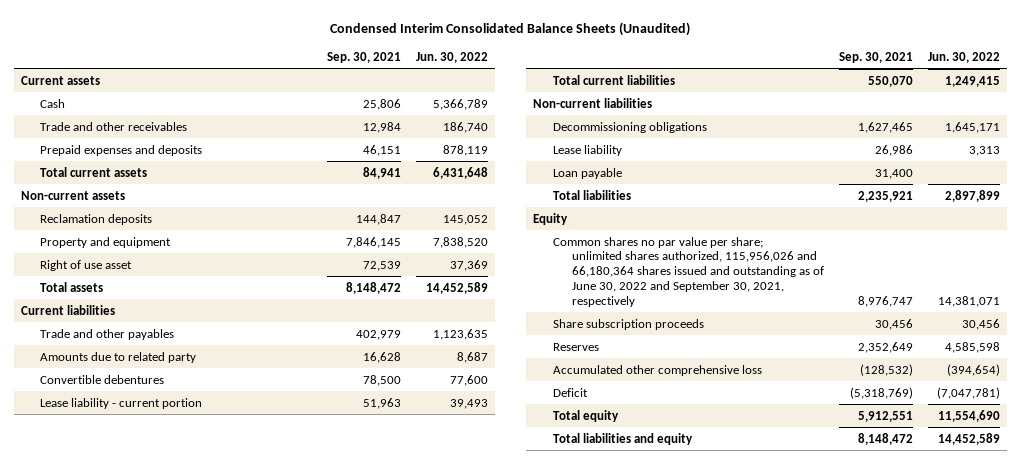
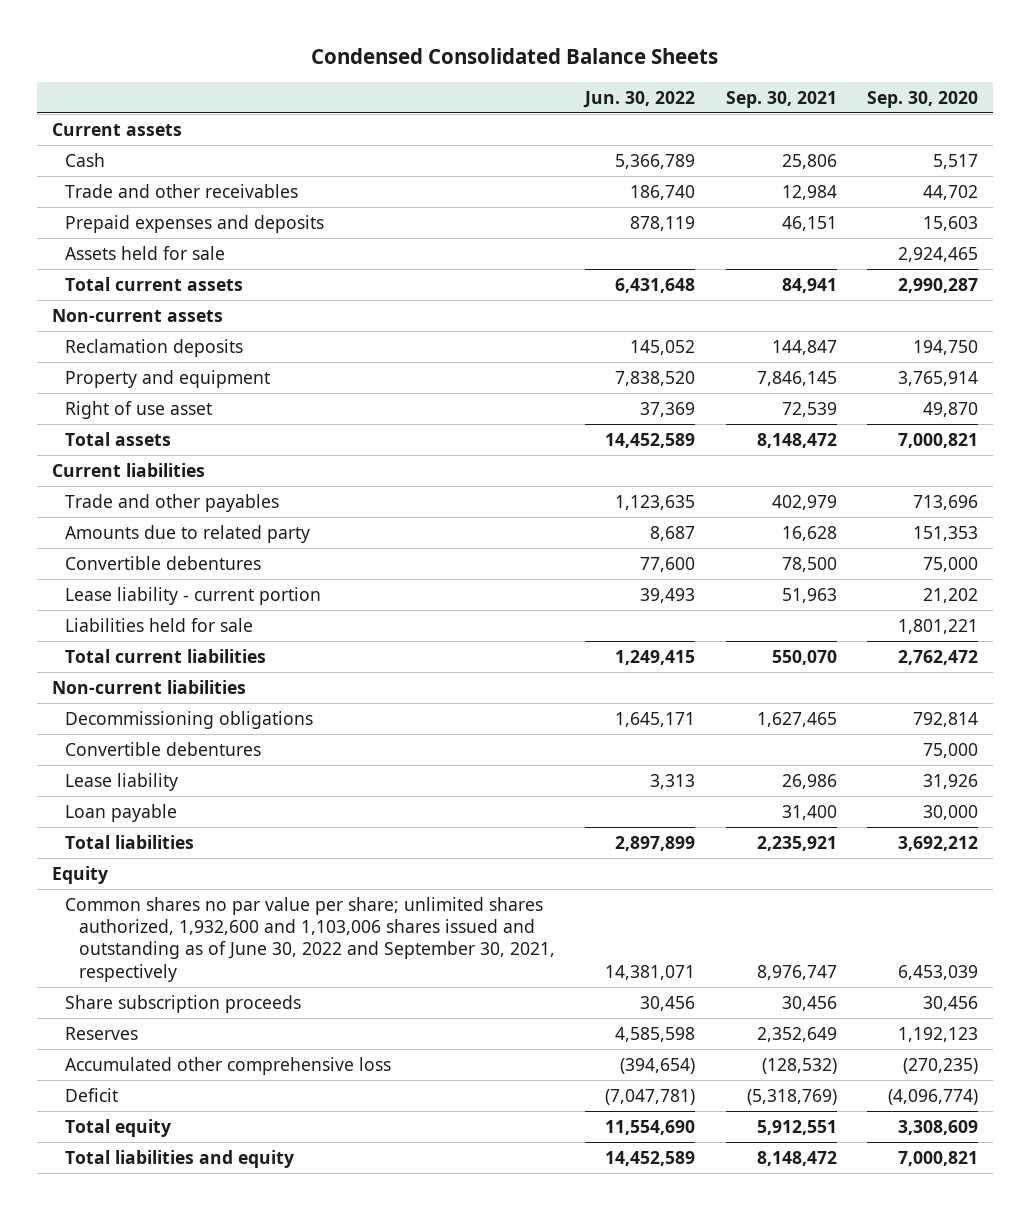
[330,21,691,36] Condensed Interim Consolidated Balance Sheets (Unaudited) -> [311,48,719,65] Condensed Consolidated Balance Sheets
none -> [867,90,979,108] Sep. 30, 2020
none -> [65,245,226,260] Assets held for sale
none -> [65,617,254,632] Liabilities held for sale
none -> [65,741,262,756] Convertible debentures
[552,236,824,307] Common shares no par value per share; unlimited shares authorized, 115,956,026 and 66,180,364 shares issued and outstanding as of June 30, 2022 and September 30, 2021, respectively -> [65,896,555,982] Common shares no par value per share; unlimited shares authorized, 1,932,600 and 1,103,006 shares issued and outstanding as of June 30, 2022 and September 30, 2021, respectively

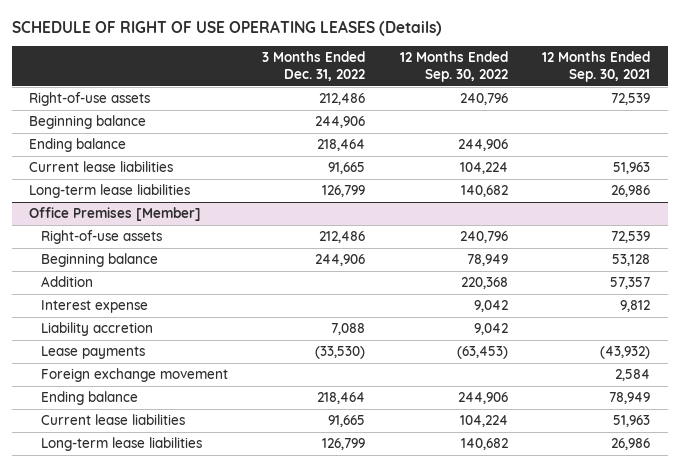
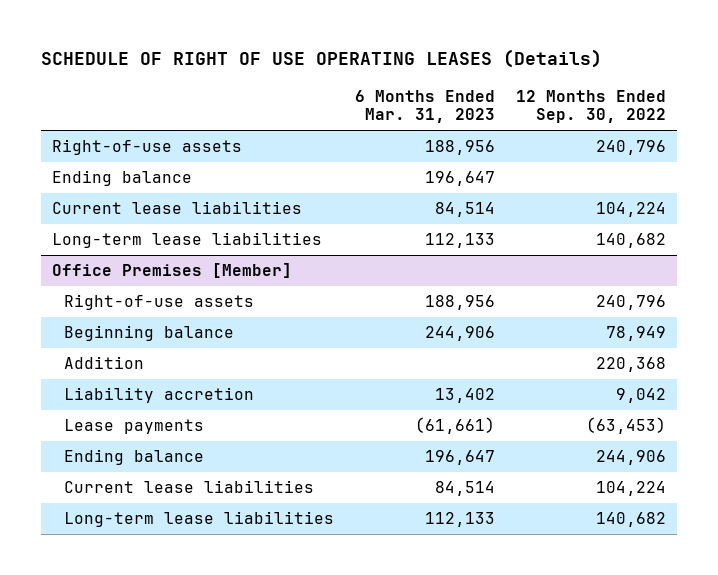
[262,51,366,81] 3 Months Ended Dec. 31, 2022 -> none
[542,51,651,82] 12 Months Ended Sep. 30, 2021 -> none
none -> [354,90,495,124] 6 Months Ended Mar. 31, 2023
[29,138,127,153] Ending balance -> none
[29,115,147,130] Beginning balance -> [51,170,192,187] Ending balance
[40,300,148,314] Interest expense -> none
[40,368,228,383] Foreign exchange movement -> none

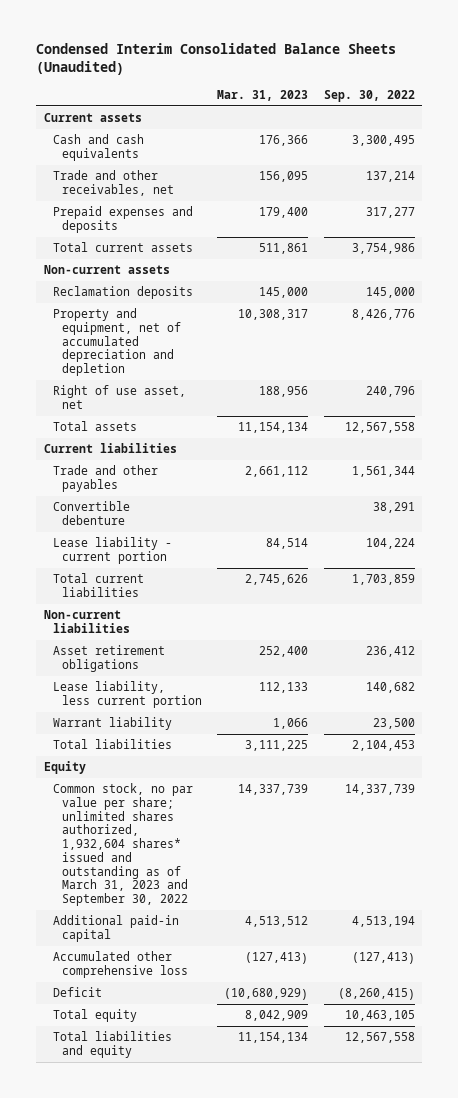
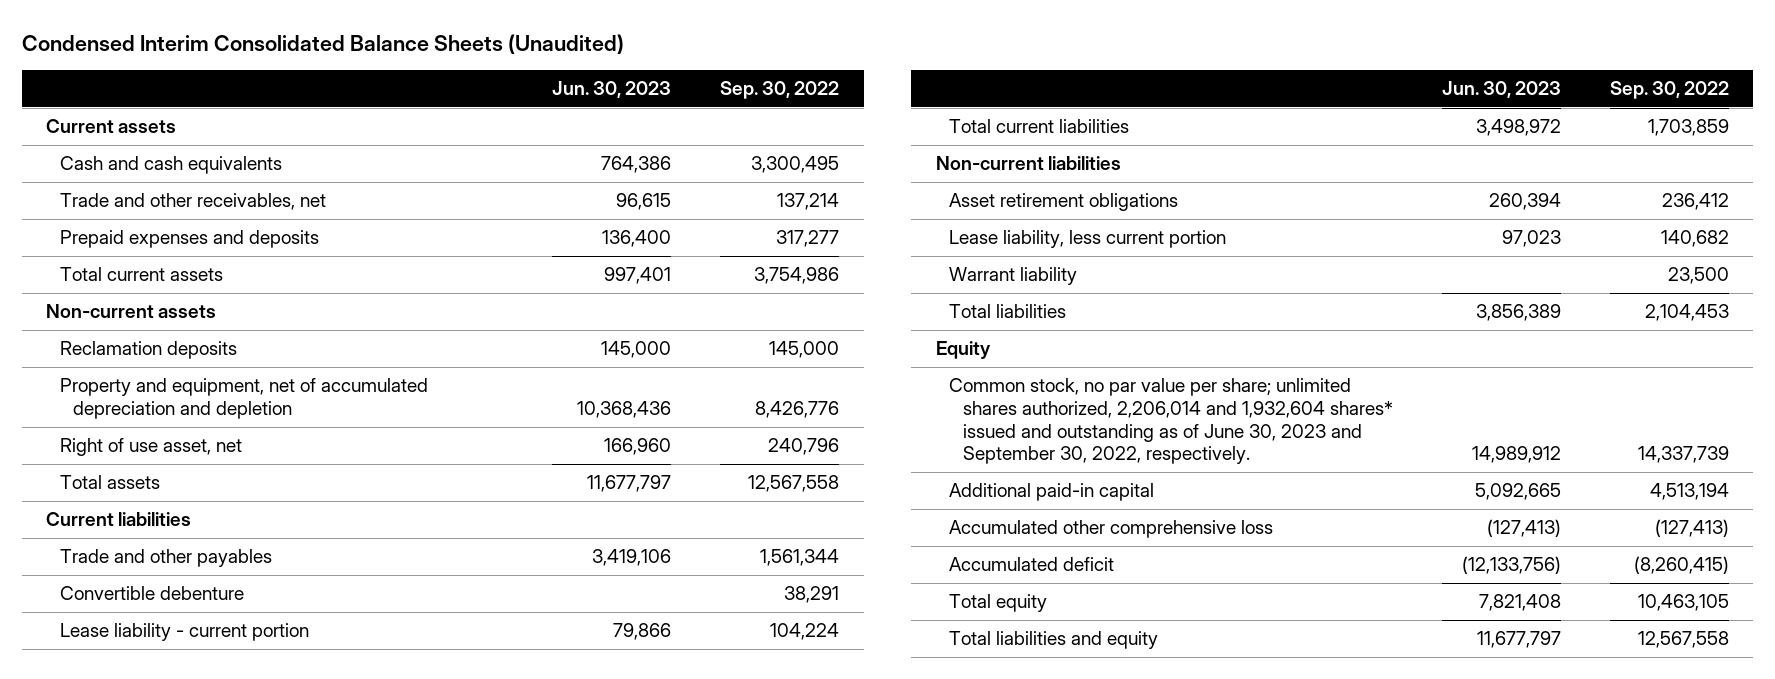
[217,89,309,101] Mar. 31, 2023 -> none
none -> [552,81,672,99] Jun. 30, 2023
[52,783,193,907] Common stock, no par value per share; unlimited shares authorized, 1,932,604 shares* issued and outstanding as of March 31, 2023 and September 30, 2022 -> [949,378,1393,465] Common stock, no par value per share; unlimited shares authorized, 2,206,014 and 1,932,604 shares* issued and outstanding as of June 30, 2023 and September 30, 2022, respectively.
[52,987,102,998] Deficit -> [949,557,1115,572] Accumulated deficit

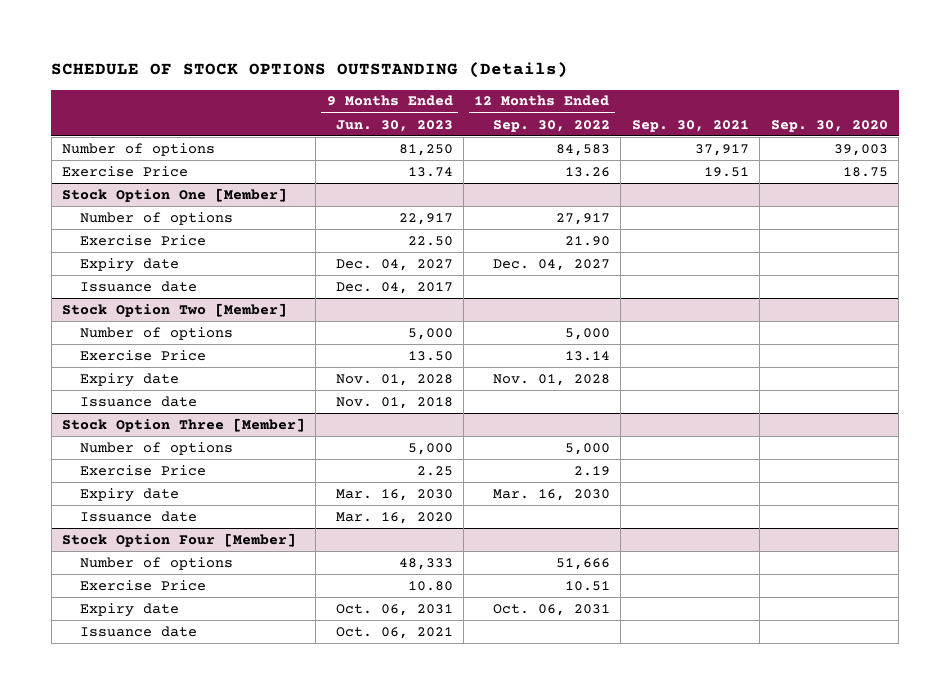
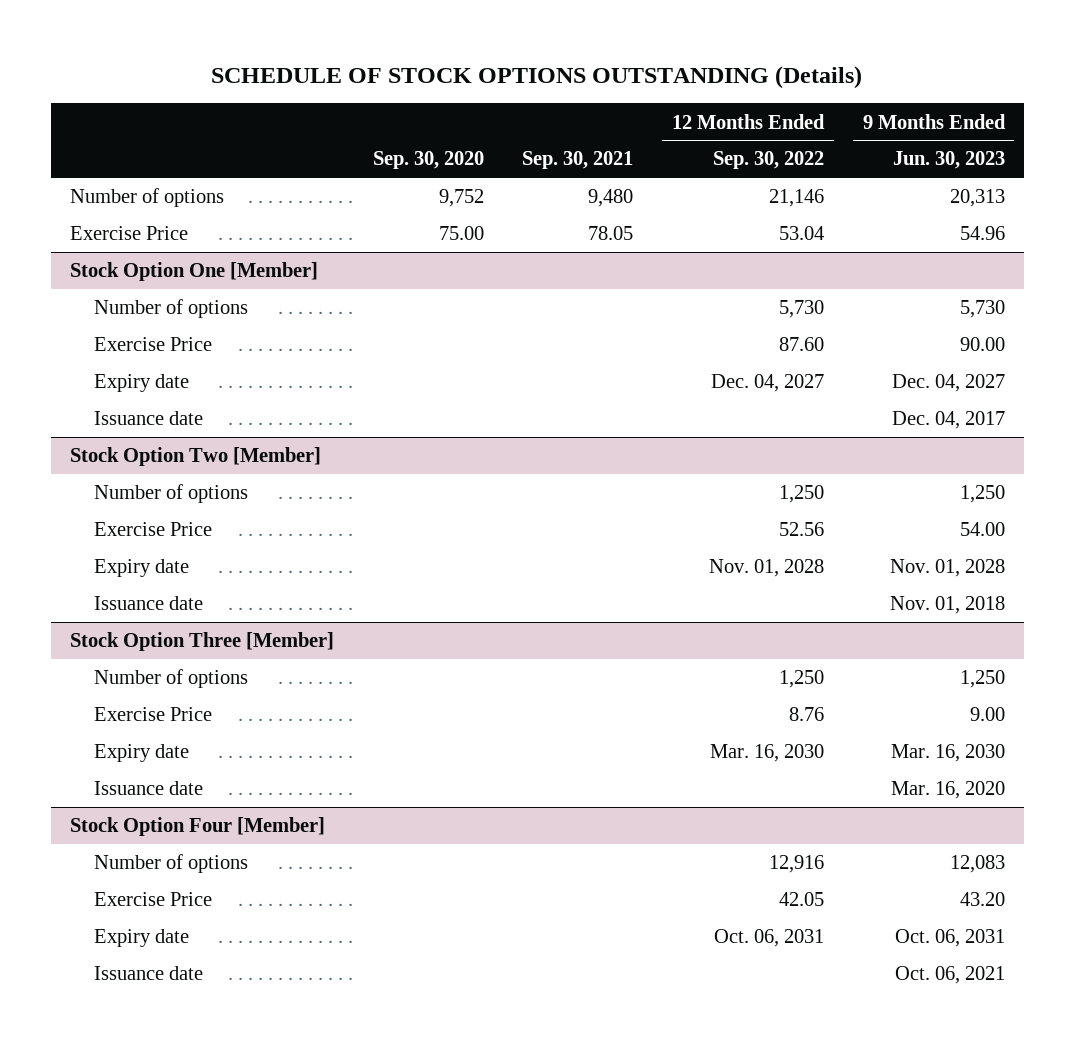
[398,143,453,156] 81,250 -> [949,189,1005,208] 20,313
[555,143,610,156] 84,583 -> [769,189,825,208] 21,146
[694,143,749,156] 37,917 -> [588,189,634,208] 9,480
[833,143,888,156] 39,003 -> [438,189,484,208] 9,752
[407,166,453,177] 13.74 -> [959,226,1005,241] 54.96
[564,166,610,177] 13.26 -> [779,226,825,241] 53.04
[703,166,749,177] 19.51 -> [588,226,634,241] 78.05
[842,166,888,177] 18.75 -> [438,226,484,241] 75.00
[398,212,453,225] 22,917 -> [959,300,1005,319] 5,730
[555,212,610,225] 27,917 -> [779,300,825,319] 5,730
[407,235,453,246] 22.50 -> [959,337,1005,352] 90.00
[564,235,610,246] 21.90 -> [779,337,825,352] 87.60
[407,327,453,340] 5,000 -> [959,485,1005,504] 1,250
[564,327,610,340] 5,000 -> [779,485,825,504] 1,250
[407,350,453,361] 13.50 -> [959,522,1005,537] 54.00
[564,350,610,361] 13.14 -> [779,522,825,537] 52.56
[407,442,453,455] 5,000 -> [959,670,1005,689] 1,250
[564,442,610,455] 5,000 -> [779,670,825,689] 1,250
[416,465,453,476] 2.25 -> [969,707,1005,722] 9.00
[573,465,610,476] 2.19 -> [789,707,825,722] 8.76
[398,557,453,570] 48,333 -> [949,855,1005,874] 12,083
[555,557,610,570] 51,666 -> [769,855,825,874] 12,916
[407,580,453,591] 10.80 -> [959,892,1005,907] 43.20
[564,580,610,591] 10.51 -> [779,892,825,907] 42.05

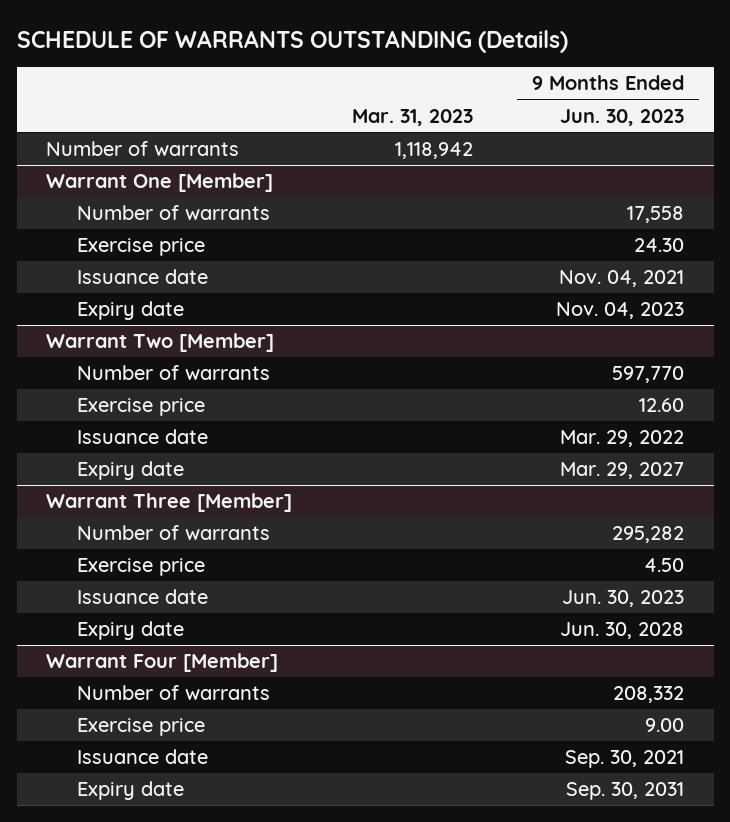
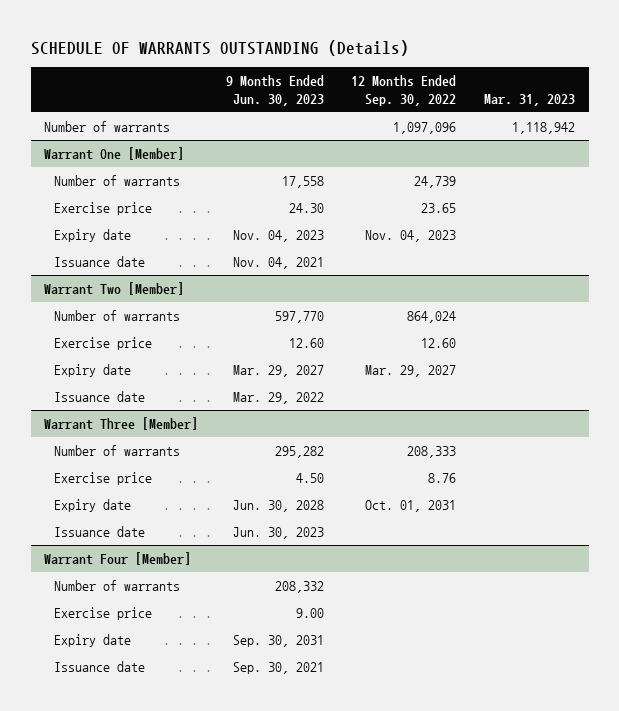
none -> [351,74,457,106] 12 Months Ended Sep. 30, 2022
[76,269,208,285] Issuance date -> [54,256,146,268] Issuance date
[76,429,208,445] Issuance date -> [54,391,146,403] Issuance date
[76,589,208,605] Issuance date -> [54,526,146,538] Issuance date
[76,749,208,765] Issuance date -> [54,661,146,673] Issuance date

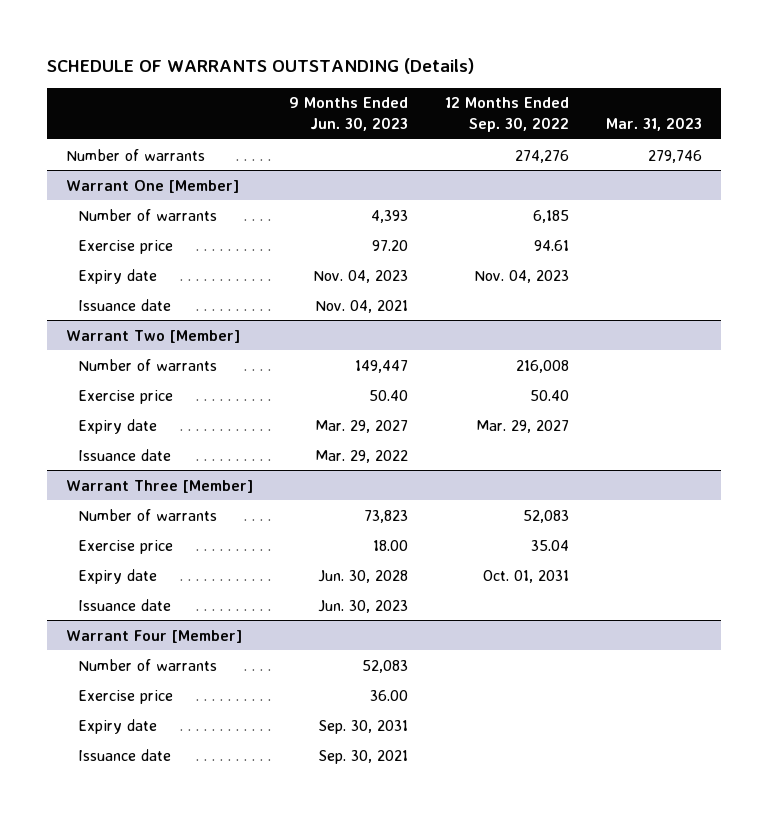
[393,122,457,135] 1,097,096 -> [515,149,570,163] 274,276
[511,122,575,135] 1,118,942 -> [648,149,703,163] 279,746
[281,176,324,189] 17,558 -> [371,209,409,223] 4,393
[414,176,457,189] 24,739 -> [533,209,570,223] 6,185
[288,203,324,214] 24.30 -> [372,239,409,251] 97.20
[421,203,457,214] 23.65 -> [534,239,570,251] 94.61
[274,311,324,324] 597,770 -> [355,359,409,373] 149,447
[407,311,457,324] 864,024 -> [516,359,570,373] 216,008
[288,338,324,349] 12.60 -> [369,389,409,401] 50.40
[421,338,457,349] 12.60 -> [530,389,570,401] 50.40
[274,446,324,459] 295,282 -> [364,509,409,523] 73,823
[407,446,457,459] 208,333 -> [523,509,570,523] 52,083
[295,473,324,484] 4.50 -> [373,539,409,551] 18.00
[428,473,457,484] 8.76 -> [531,539,570,551] 35.04
[274,581,324,594] 208,332 -> [362,659,409,673] 52,083
[295,608,324,619] 9.00 -> [370,689,409,701] 36.00

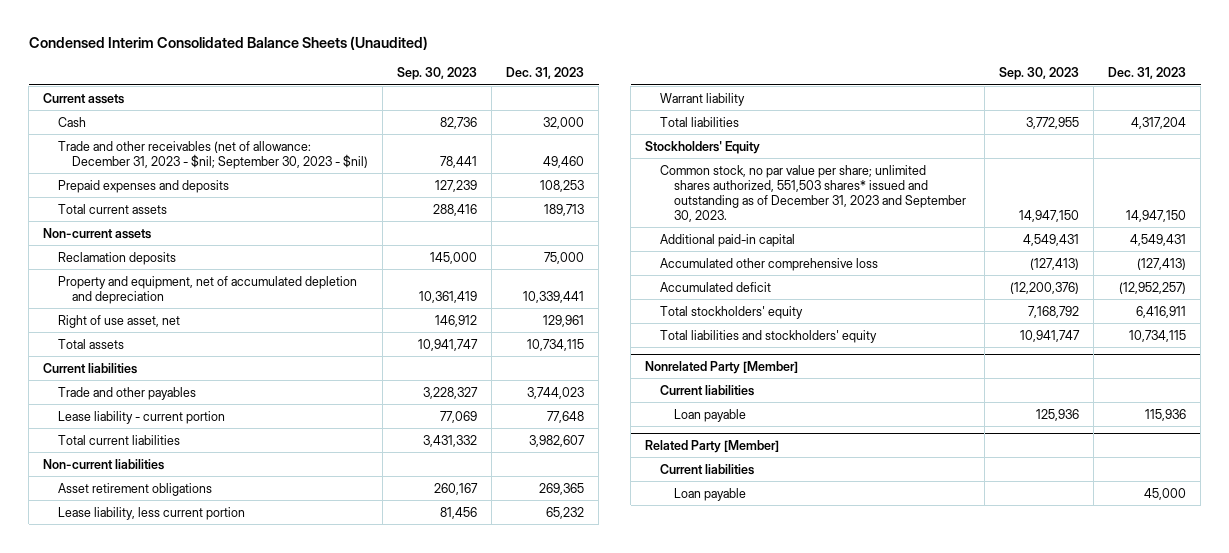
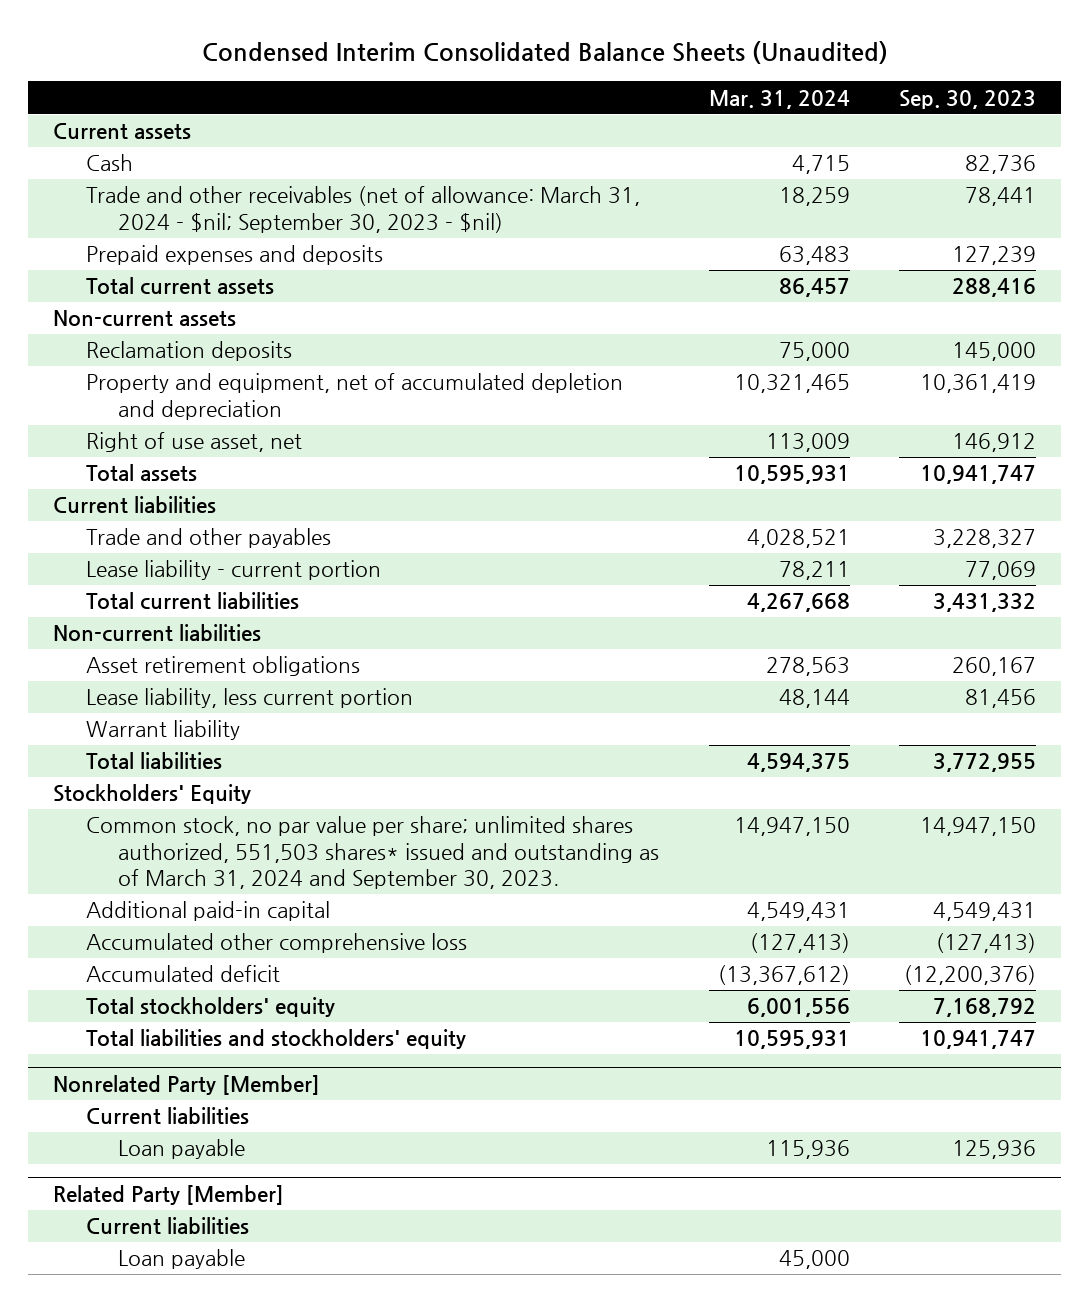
[506,67,585,80] Dec. 31, 2023 -> none
none -> [708,89,850,109] Mar. 31, 2024
[57,140,369,169] Trade and other receivables (net of allowance: December 31, 2023 - $nil; September 30, 2023 - $nil) -> [85,186,640,233] Trade and other receivables (net of allowance: March 31, 2024 - $nil; September 30, 2023 - $nil)
[659,164,967,222] Common stock, no par value per share; unlimited shares authorized, 551,503 shares* issued and outstanding as of December 31, 2023 and September 30, 2023. -> [85,816,660,890] Common stock, no par value per share; unlimited shares authorized, 551,503 shares* issued and outstanding as of March 31, 2024 and September 30, 2023.

